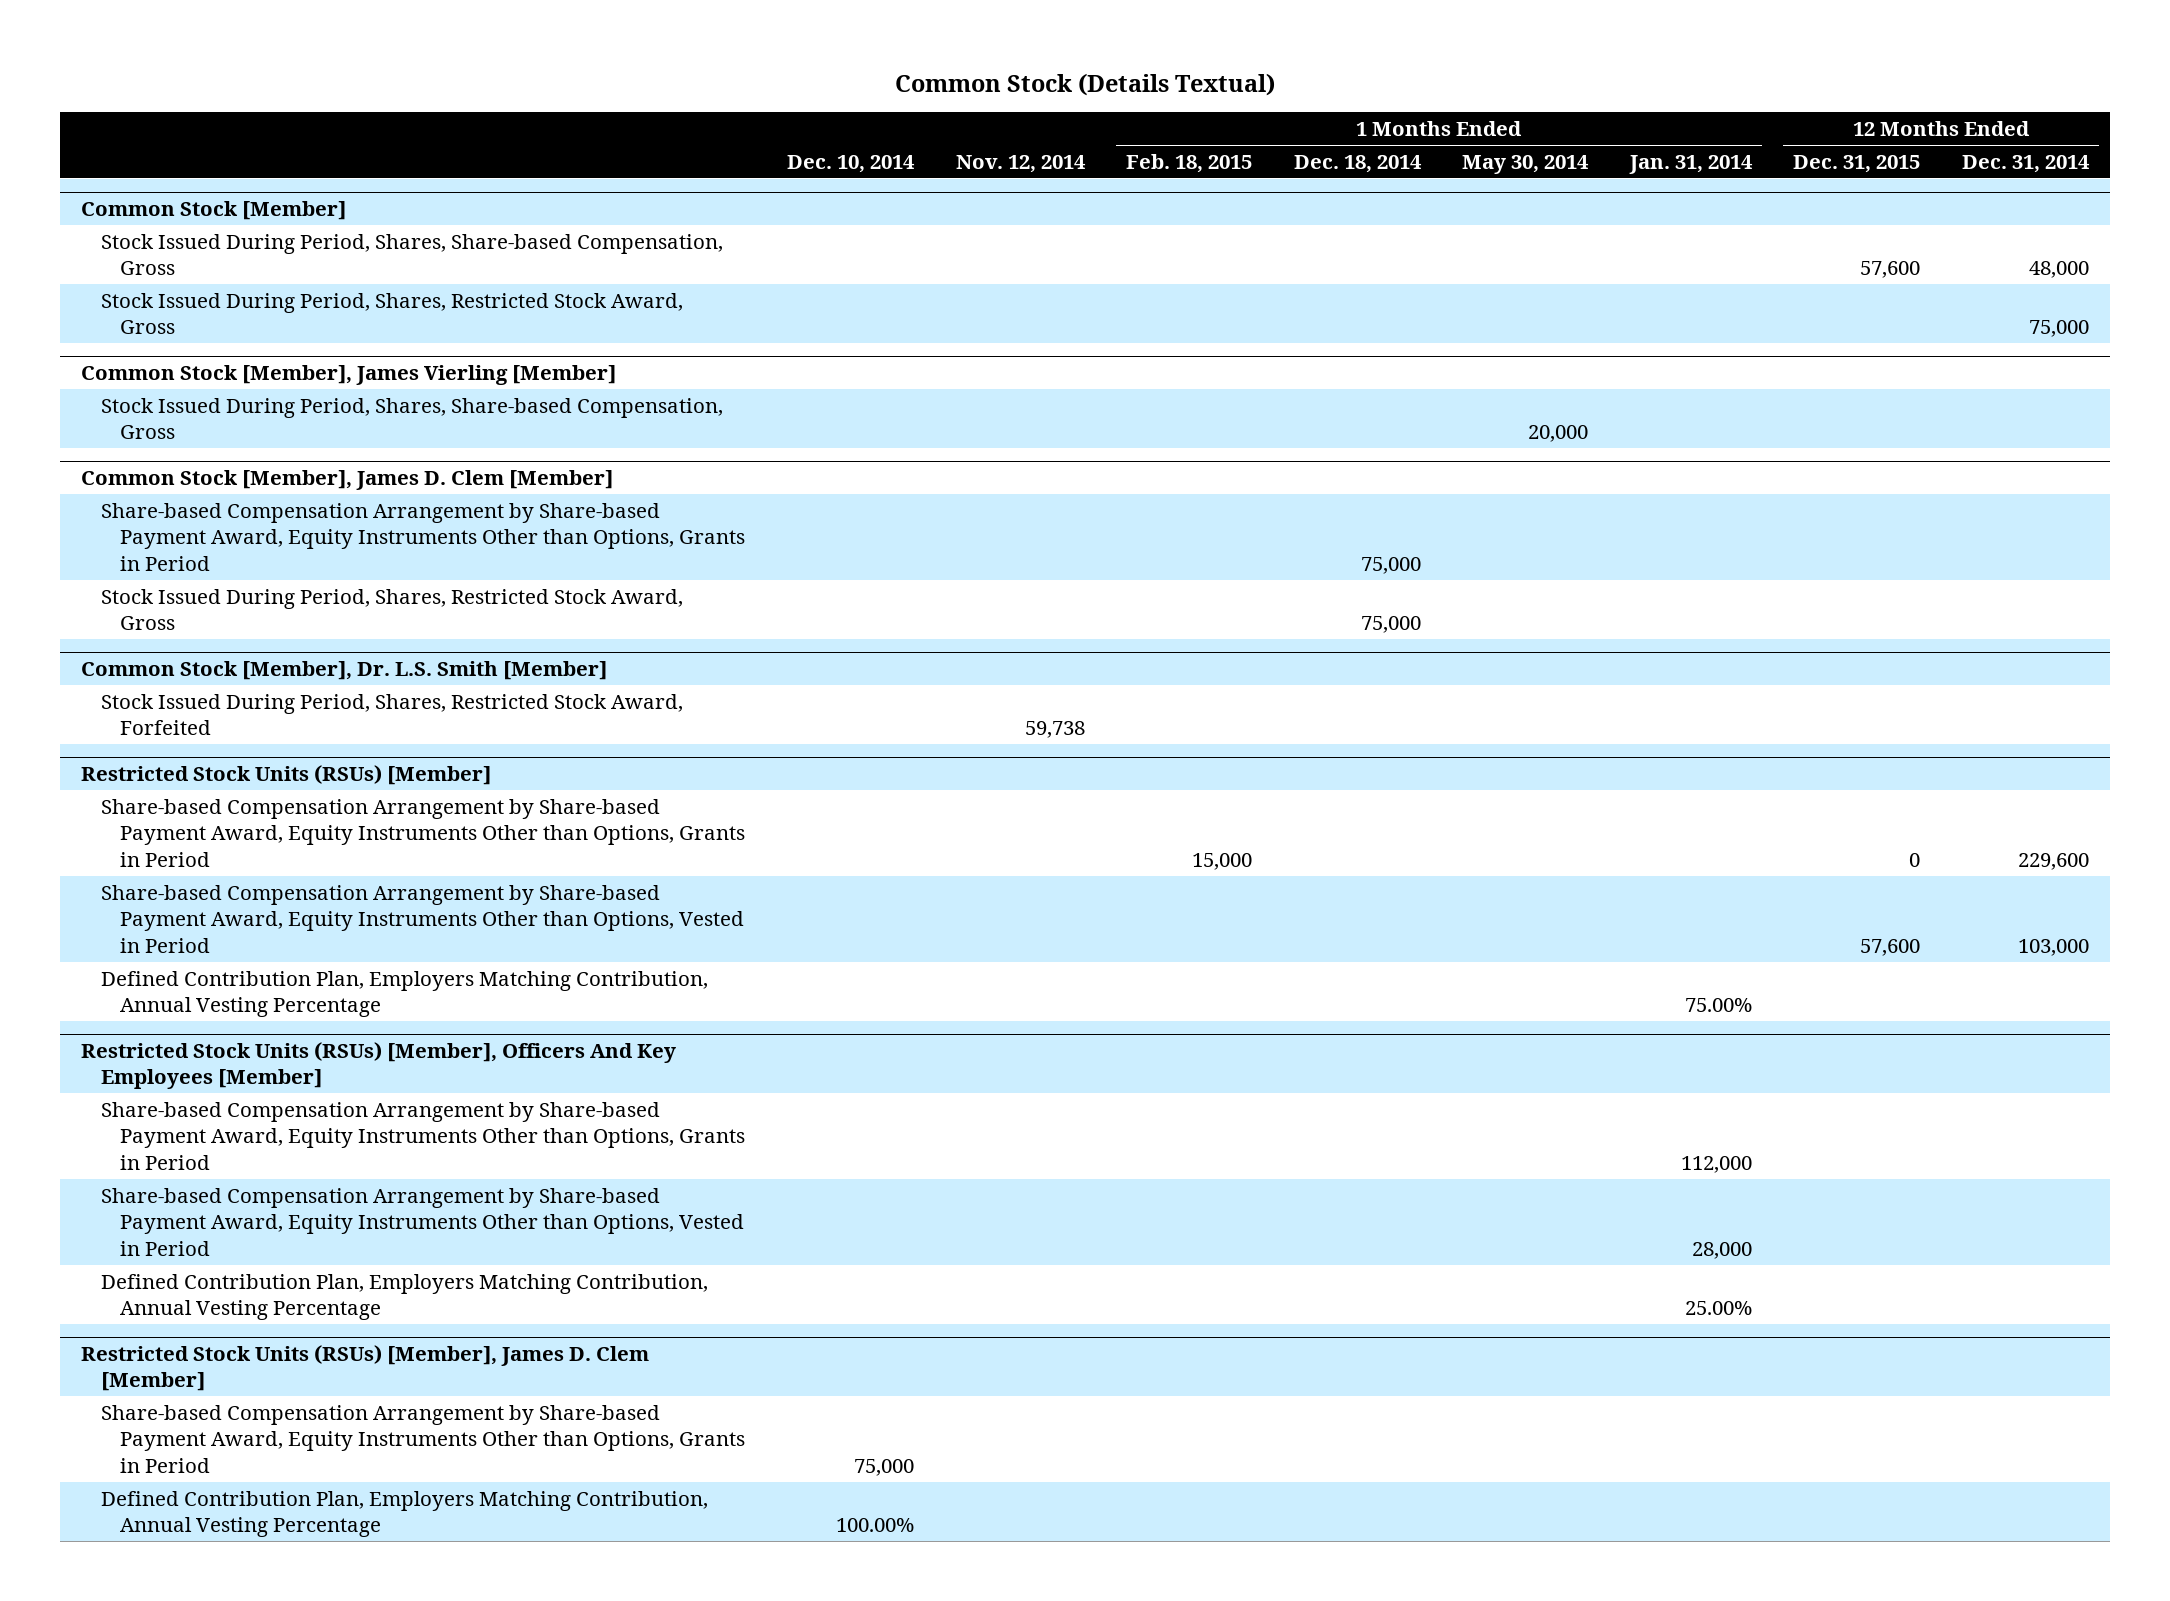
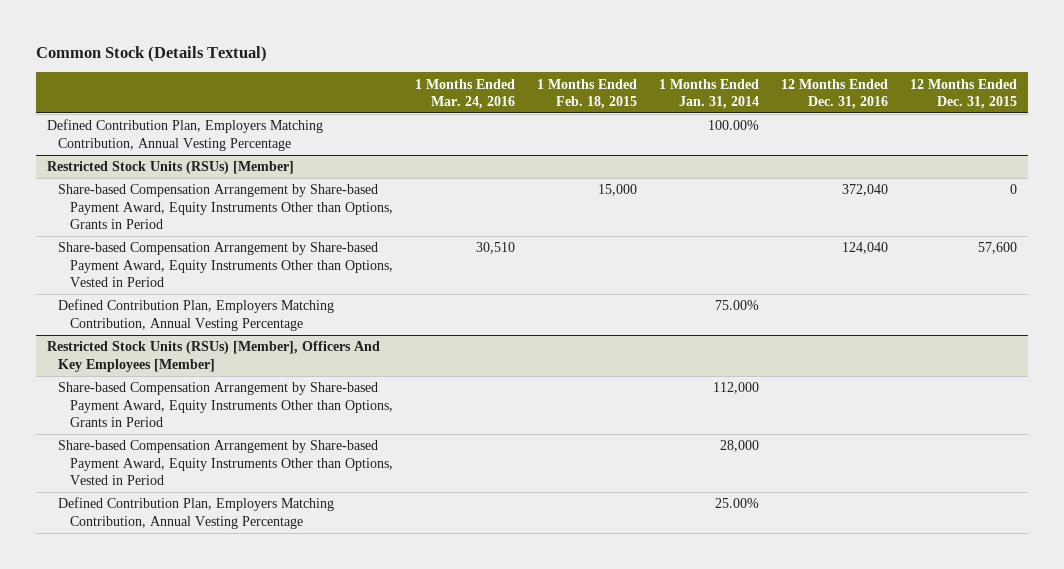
[787,154,916,173] Dec. 10, 2014 -> none
[955,154,1086,173] Nov. 12, 2014 -> none
[1293,154,1422,173] Dec. 18, 2014 -> none
[1462,154,1590,174] May 30, 2014 -> none
[1961,154,2090,173] Dec. 31, 2014 -> none
none -> [414,78,515,109] 1 Months Ended Mar. 24, 2016
none -> [780,78,888,109] 12 Months Ended Dec. 31, 2016
[80,200,346,220] Common Stock [Member] -> none
[100,233,723,276] Stock Issued During Period, Shares, Share-based Compensation, Gross -> none
[100,292,683,335] Stock Issued During Period, Shares, Restricted Stock Award, Gross -> none
[80,364,616,385] Common Stock [Member], James Vierling [Member] -> none
[100,397,723,440] Stock Issued During Period, Shares, Share-based Compensation, Gross -> none
[80,469,613,490] Common Stock [Member], James D. Clem [Member] -> none
[100,502,746,571] Share-based Compensation Arrangement by Share-based Payment Award, Equity Instruments Other than Options, Grants in Period -> none
[100,588,683,631] Stock Issued During Period, Shares, Restricted Stock Award, Gross -> none
[80,660,607,680] Common Stock [Member], Dr. L.S. Smith [Member] -> none
[100,693,683,736] Stock Issued During Period, Shares, Restricted Stock Award, Forfeited -> none
none -> [47,119,324,151] Defined Contribution Plan, Employers Matching Contribution, Annual Vesting Percentage
[80,1344,649,1392] Restricted Stock Units (RSUs) [Member], James D. Clem [Member] -> none
[100,1404,746,1473] Share-based Compensation Arrangement by Share-based Payment Award, Equity Instruments Other than Options, Grants in Period -> none
[100,1490,708,1538] Defined Contribution Plan, Employers Matching Contribution, Annual Vesting Percentage -> none

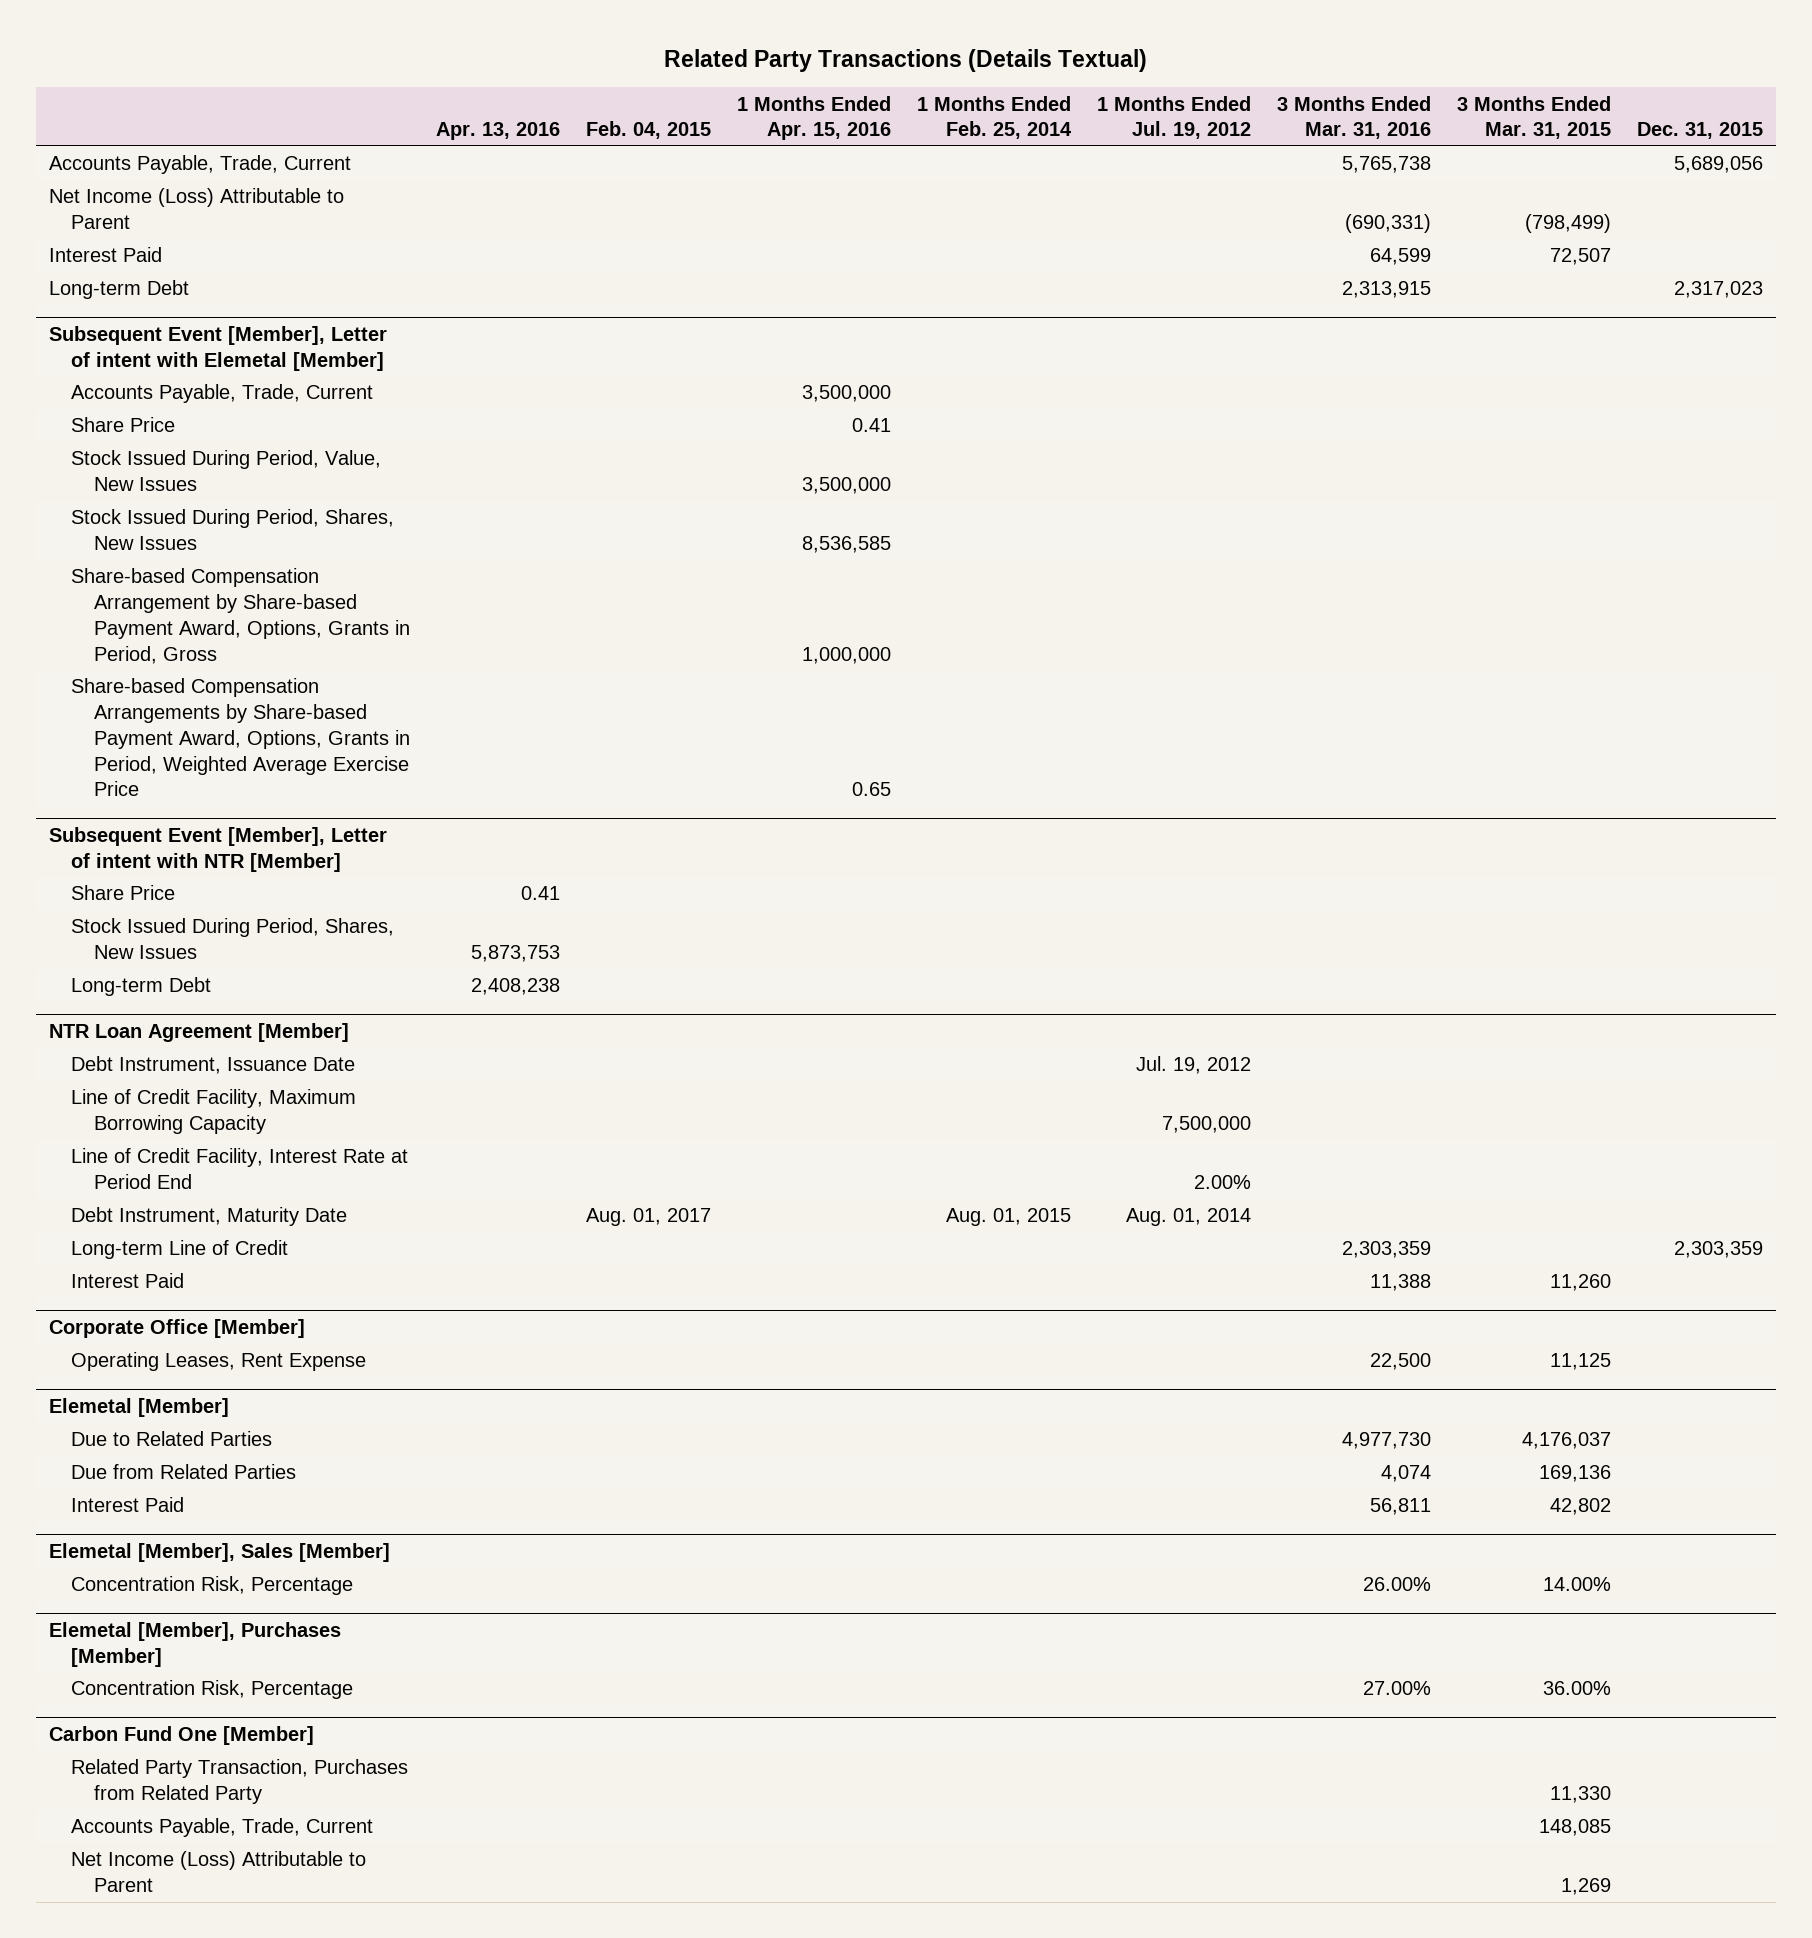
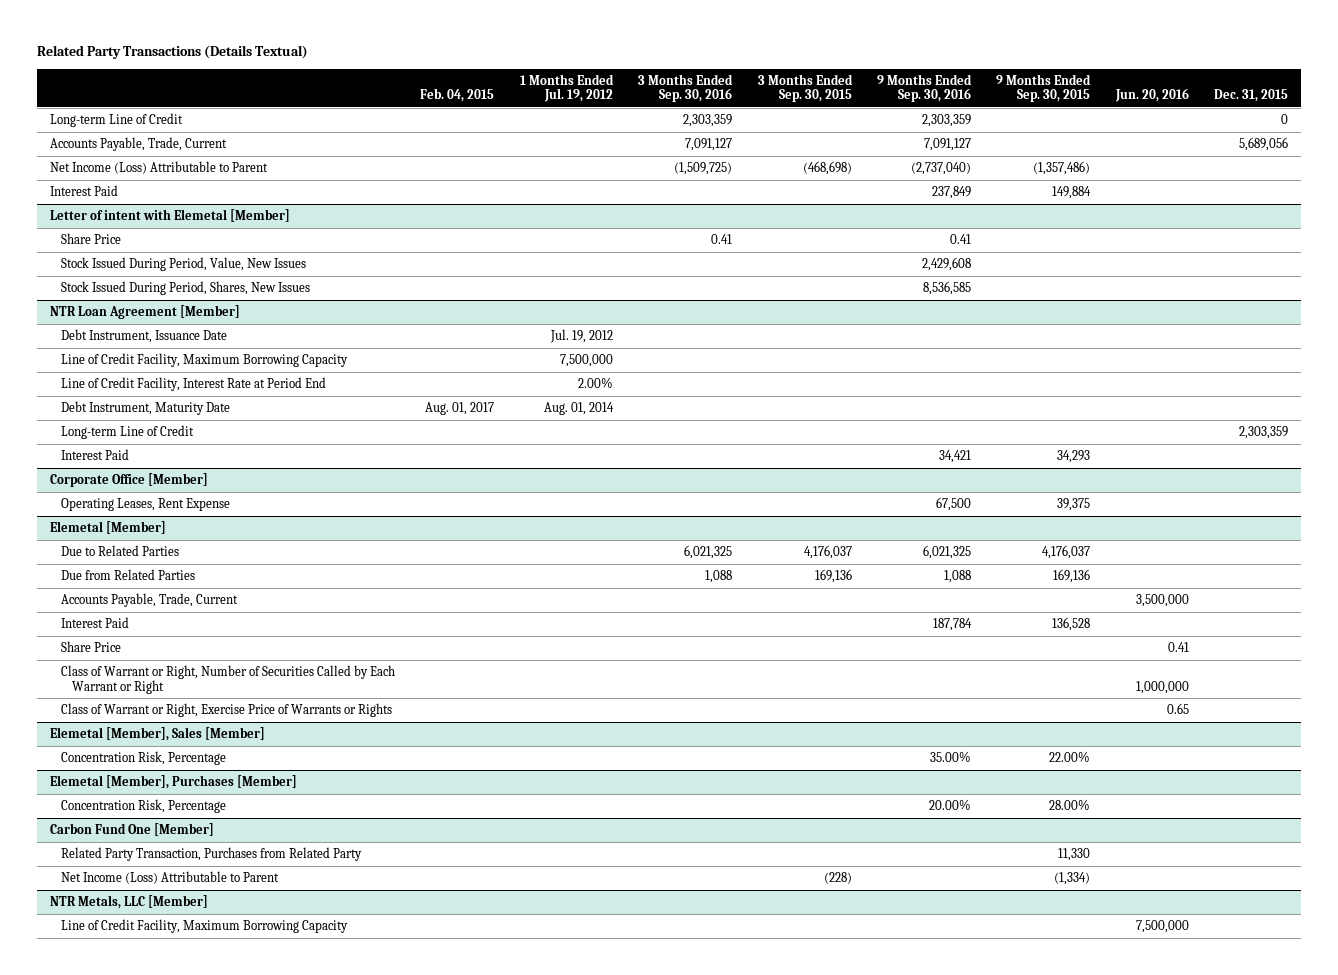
[435,122,560,141] Apr. 13, 2016 -> none
[736,95,891,141] 1 Months Ended Apr. 15, 2016 -> none
[916,95,1072,140] 1 Months Ended Feb. 25, 2014 -> none
[1277,95,1432,140] 3 Months Ended Mar. 31, 2016 -> none
[1457,95,1612,140] 3 Months Ended Mar. 31, 2015 -> none
none -> [638,73,734,103] 3 Months Ended Sep. 30, 2016
none -> [757,73,853,103] 3 Months Ended Sep. 30, 2015
none -> [876,73,972,103] 9 Months Ended Sep. 30, 2016
none -> [996,73,1092,103] 9 Months Ended Sep. 30, 2015
none -> [1114,88,1189,103] Jun. 20, 2016
none -> [49,113,183,128] Long-term Line of Credit
[48,280,189,300] Long-term Debt -> none
[71,384,374,404] Accounts Payable, Trade, Current -> none
[48,326,387,371] Subsequent Event [Member], Letter of intent with Elemetal [Member] -> [49,209,290,223] Letter of intent with Elemetal [Member]
[71,568,410,664] Share-based Compensation Arrangement by Share-based Payment Award, Options, Grants in Period, Gross -> none
[71,678,410,797] Share-based Compensation Arrangements by Share-based Payment Award, Options, Grants in Period, Weighted Average Exercise Price -> none
[48,827,387,872] Subsequent Event [Member], Letter of intent with NTR [Member] -> none
[71,885,176,901] Share Price -> none
[71,918,395,960] Stock Issued During Period, Shares, New Issues -> none
[71,977,212,997] Long-term Debt -> none
none -> [61,593,239,608] Accounts Payable, Trade, Current
none -> [61,641,122,653] Share Price
none -> [61,665,396,694] Class of Warrant or Right, Number of Securities Called by Each Warrant or Right
none -> [61,703,393,718] Class of Warrant or Right, Exercise Price of Warrants or Rights
[71,1818,374,1838] Accounts Payable, Trade, Current -> none
none -> [49,895,208,910] NTR Metals, LLC [Member]
none -> [61,919,349,934] Line of Credit Facility, Maximum Borrowing Capacity

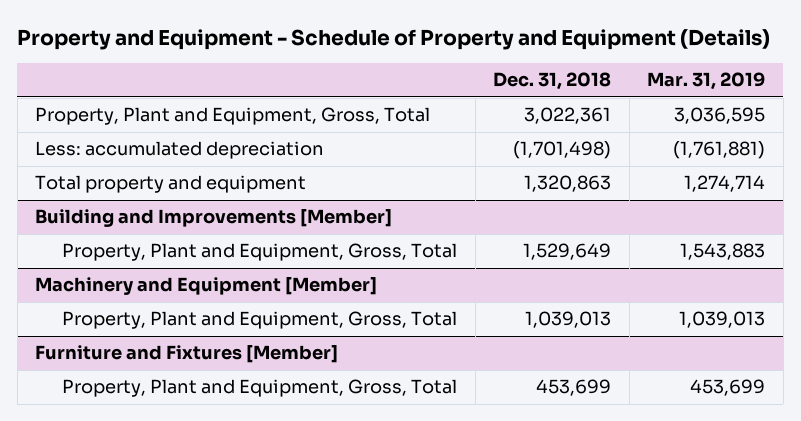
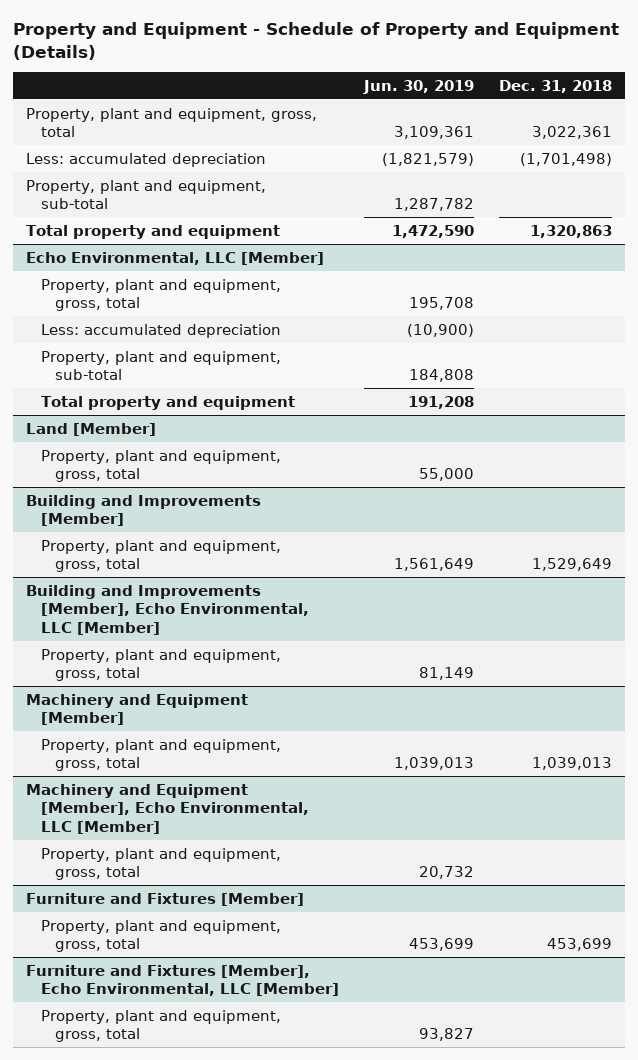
[647,72,766,91] Mar. 31, 2019 -> none
none -> [362,79,474,94] Jun. 30, 2019
[35,107,431,126] Property, Plant and Equipment, Gross, Total -> [25,107,317,138] Property, plant and equipment, gross, total
none -> [25,179,266,210] Property, plant and equipment, sub-total
none -> [25,251,324,265] Echo Environmental, LLC [Member]
none -> [40,278,281,312] Property, plant and equipment, gross, total
none -> [40,323,281,338] Less: accumulated depreciation
none -> [40,350,281,381] Property, plant and equipment, sub-total
none -> [40,395,295,410] Total property and equipment
none -> [25,422,156,436] Land [Member]
none -> [40,449,281,483] Property, plant and equipment, gross, total
[62,243,458,262] Property, Plant and Equipment, Gross, Total -> [40,539,281,573] Property, plant and equipment, gross, total
none -> [25,584,309,635] Building and Improvements [Member], Echo Environmental, LLC [Member]
none -> [40,648,281,682] Property, plant and equipment, gross, total
[62,311,458,330] Property, Plant and Equipment, Gross, Total -> [40,738,281,772] Property, plant and equipment, gross, total
none -> [25,783,309,834] Machinery and Equipment [Member], Echo Environmental, LLC [Member]
none -> [40,847,281,881] Property, plant and equipment, gross, total
[62,379,458,398] Property, Plant and Equipment, Gross, Total -> [40,919,281,953] Property, plant and equipment, gross, total
none -> [25,964,339,997] Furniture and Fixtures [Member], Echo Environmental, LLC [Member]
none -> [40,1009,281,1043] Property, plant and equipment, gross, total

